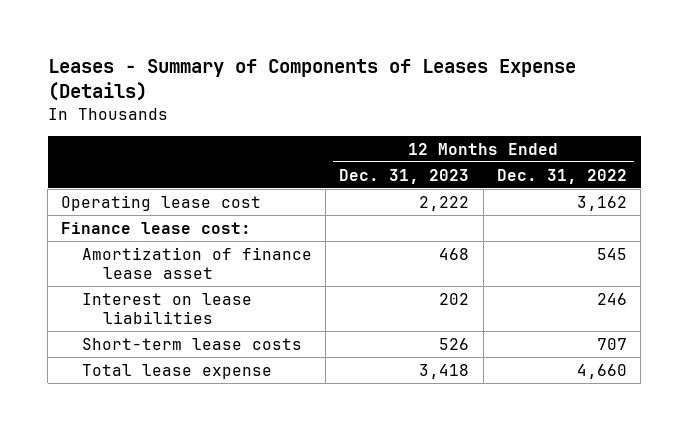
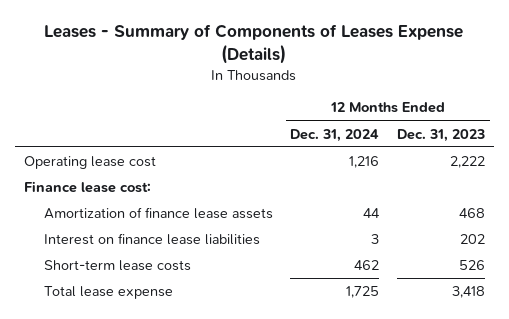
[496,168,627,184] Dec. 31, 2022 -> none
none -> [290,128,380,142] Dec. 31, 2024
[81,246,312,279] Amortization of finance lease asset -> [43,207,273,220] Amortization of finance lease assets
[81,292,252,324] Interest on lease liabilities -> [43,233,260,246] Interest on finance lease liabilities

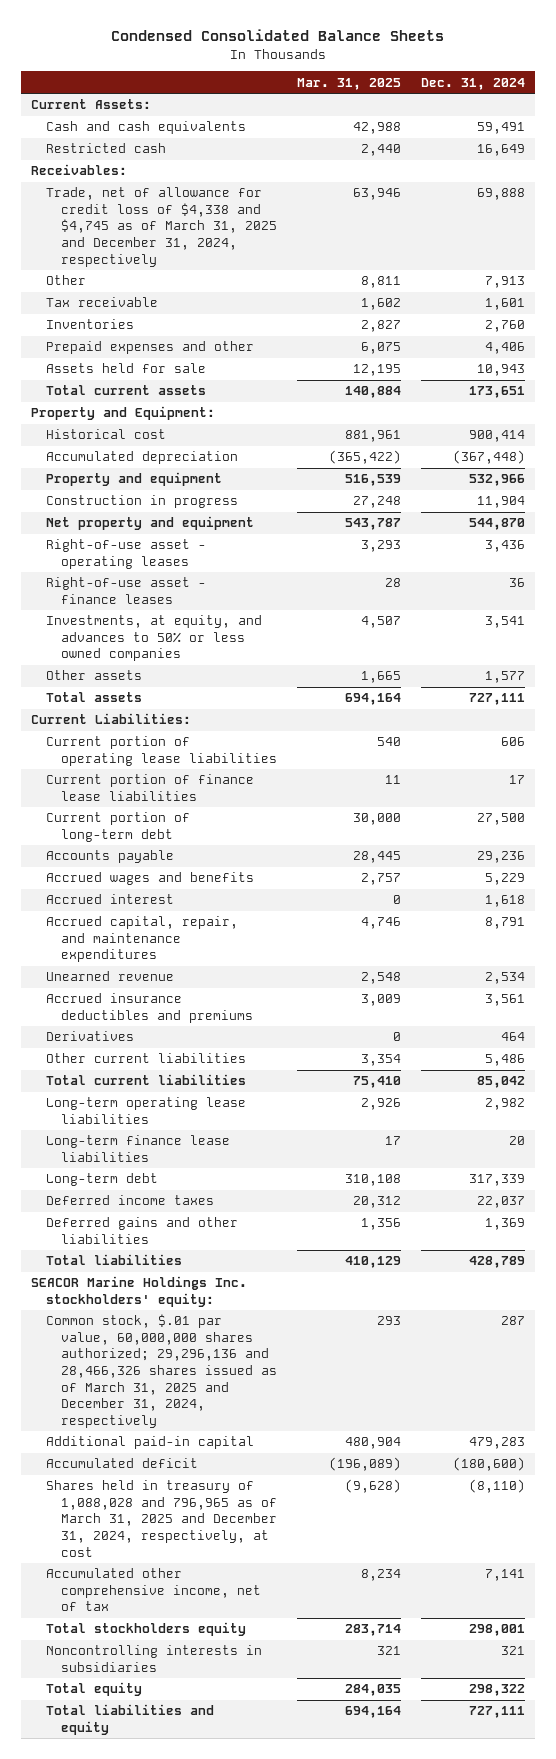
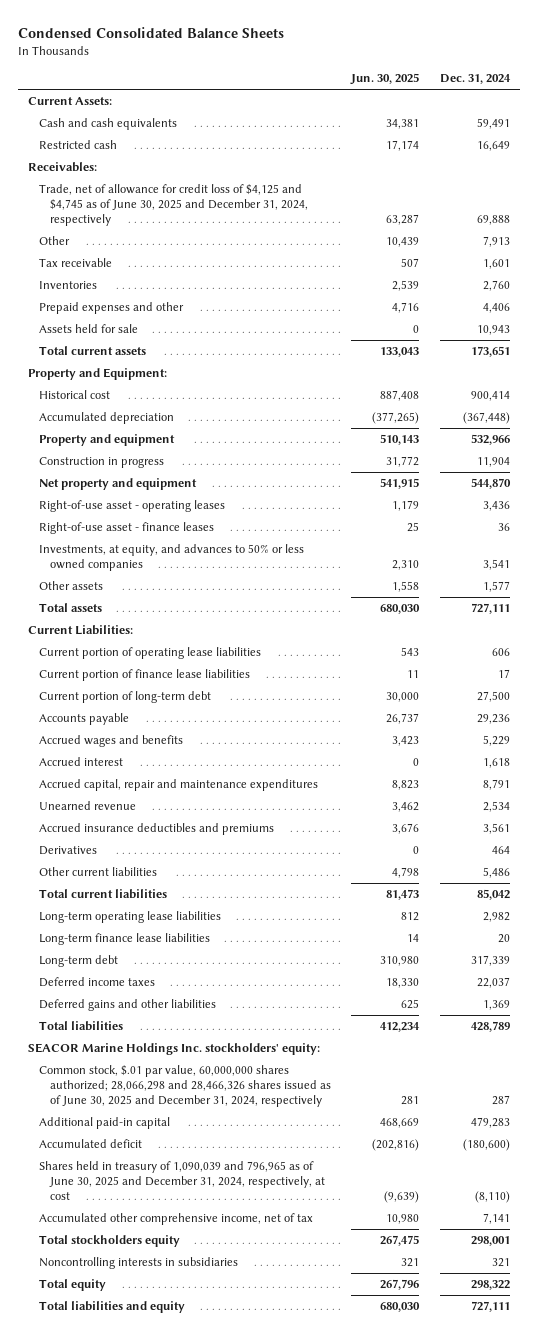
[297,77,402,90] Mar. 31, 2025 -> none
none -> [350,73,420,86] Jun. 30, 2025
[46,187,278,267] Trade, net of allowance for credit loss of $4,338 and $4,745 as of March 31, 2025 and December 31, 2024, respectively -> [39,184,308,226] Trade, net of allowance for credit loss of $4,125 and $4,745 as of June 30, 2025 and December 31, 2024, respectively
[46,916,239,963] Accrued capital, repair, and maintenance expenditures -> [39,779,319,792] Accrued capital, repair and maintenance expenditures
[46,1314,278,1428] Common stock, $.01 par value, 60,000,000 shares authorized; 29,296,136 and 28,466,326 shares issued as of March 31, 2025 and December 31, 2024, respectively -> [39,1065,331,1107] Common stock, $.01 par value, 60,000,000 shares authorized; 28,066,298 and 28,466,326 shares issued as of June 30, 2025 and December 31, 2024, respectively
[46,1480,278,1557] Shares held in treasury of 1,088,028 and 796,965 as of March 31, 2025 and December 31, 2024, respectively, at cost -> [39,1161,325,1200] Shares held in treasury of 1,090,039 and 796,965 as of June 30, 2025 and December 31, 2024, respectively, at cost

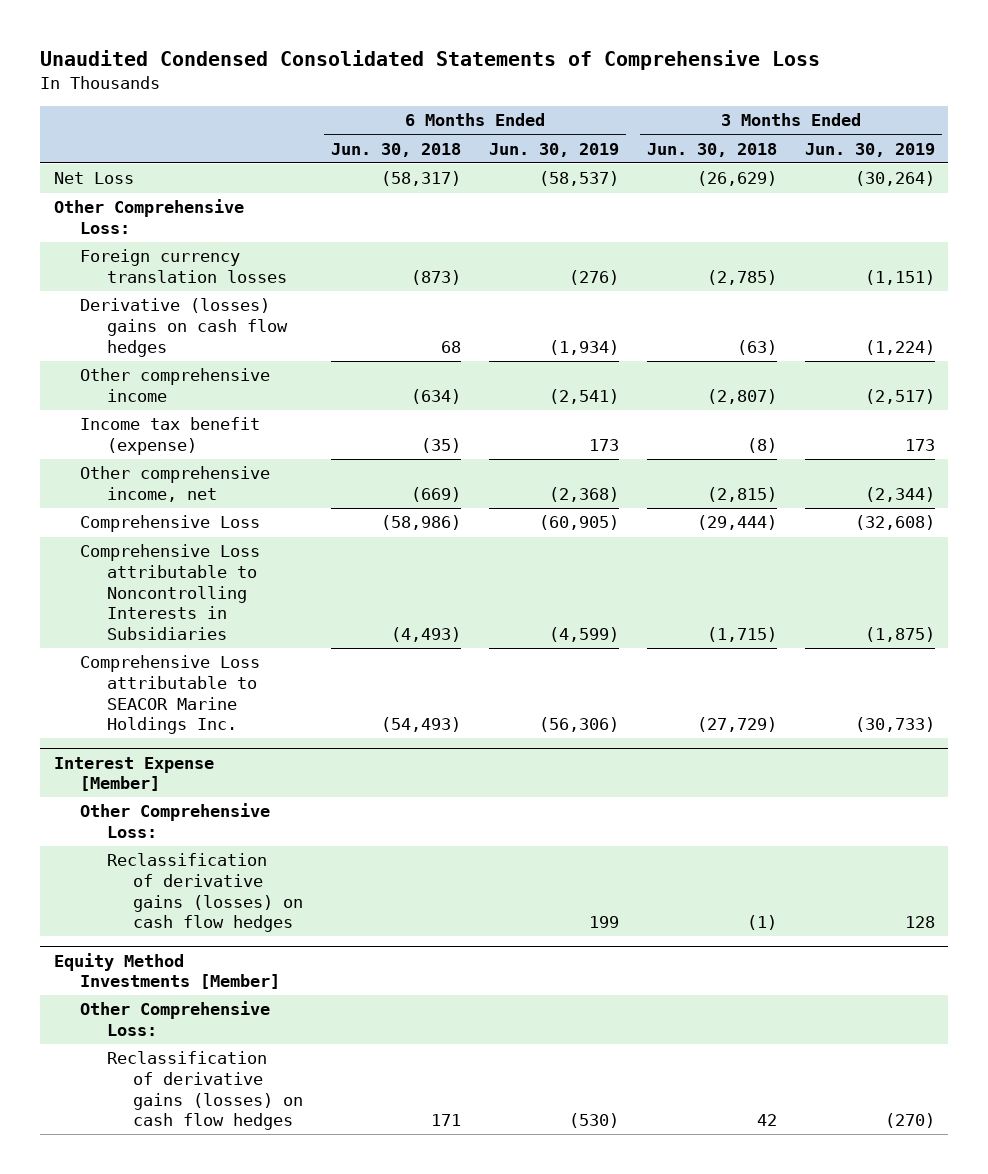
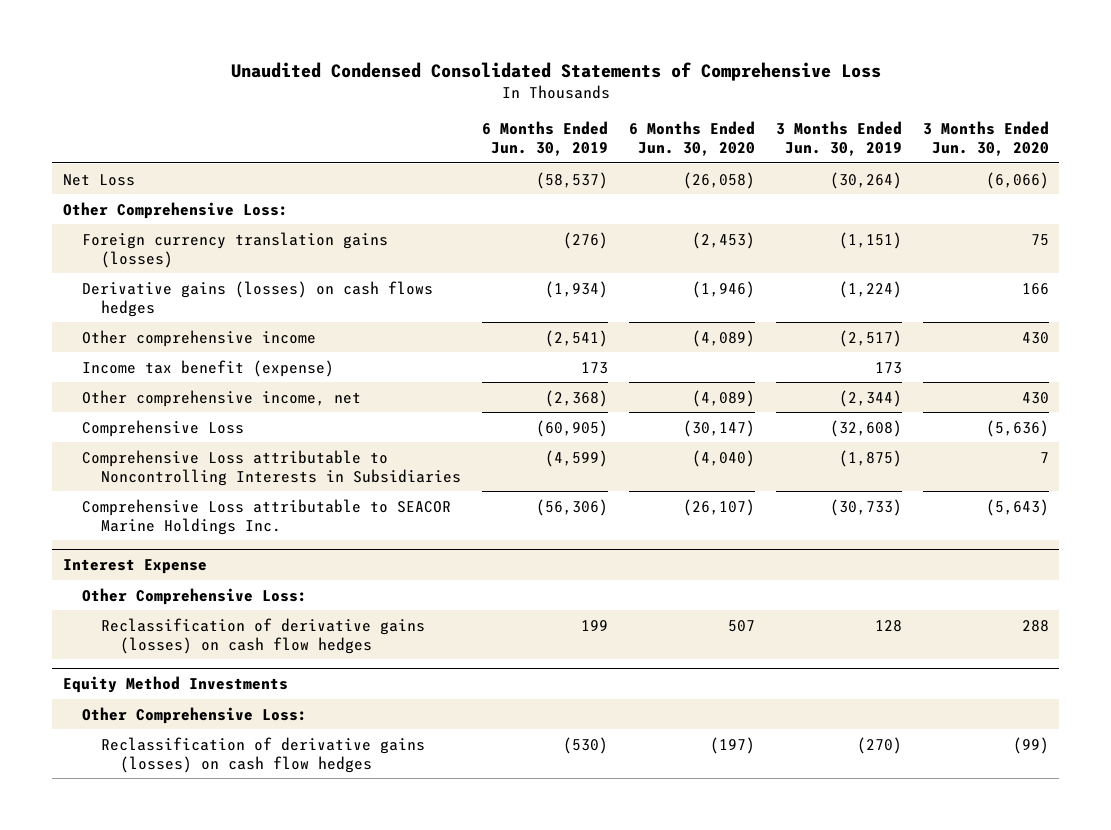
[330,142,461,157] Jun. 30, 2018 -> none
[646,142,777,157] Jun. 30, 2018 -> none
none -> [628,120,755,157] 6 Months Ended Jun. 30, 2020
none -> [922,120,1049,157] 3 Months Ended Jun. 30, 2020
[80,249,287,284] Foreign currency translation losses -> [81,231,388,268] Foreign currency translation gains (losses)
[80,298,288,357] Derivative (losses) gains on cash flow hedges -> [81,280,433,317] Derivative gains (losses) on cash flows hedges
[53,756,214,792] Interest Expense [Member] -> [62,559,207,575] Interest Expense
[53,952,281,990] Equity Method Investments [Member] -> [62,676,288,694] Equity Method Investments

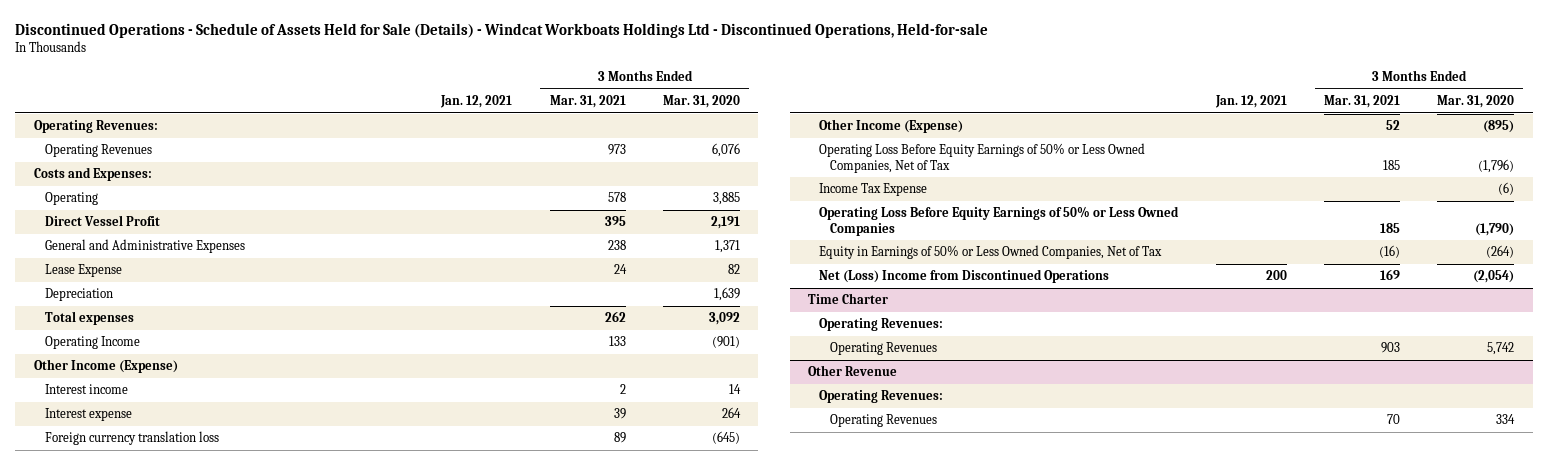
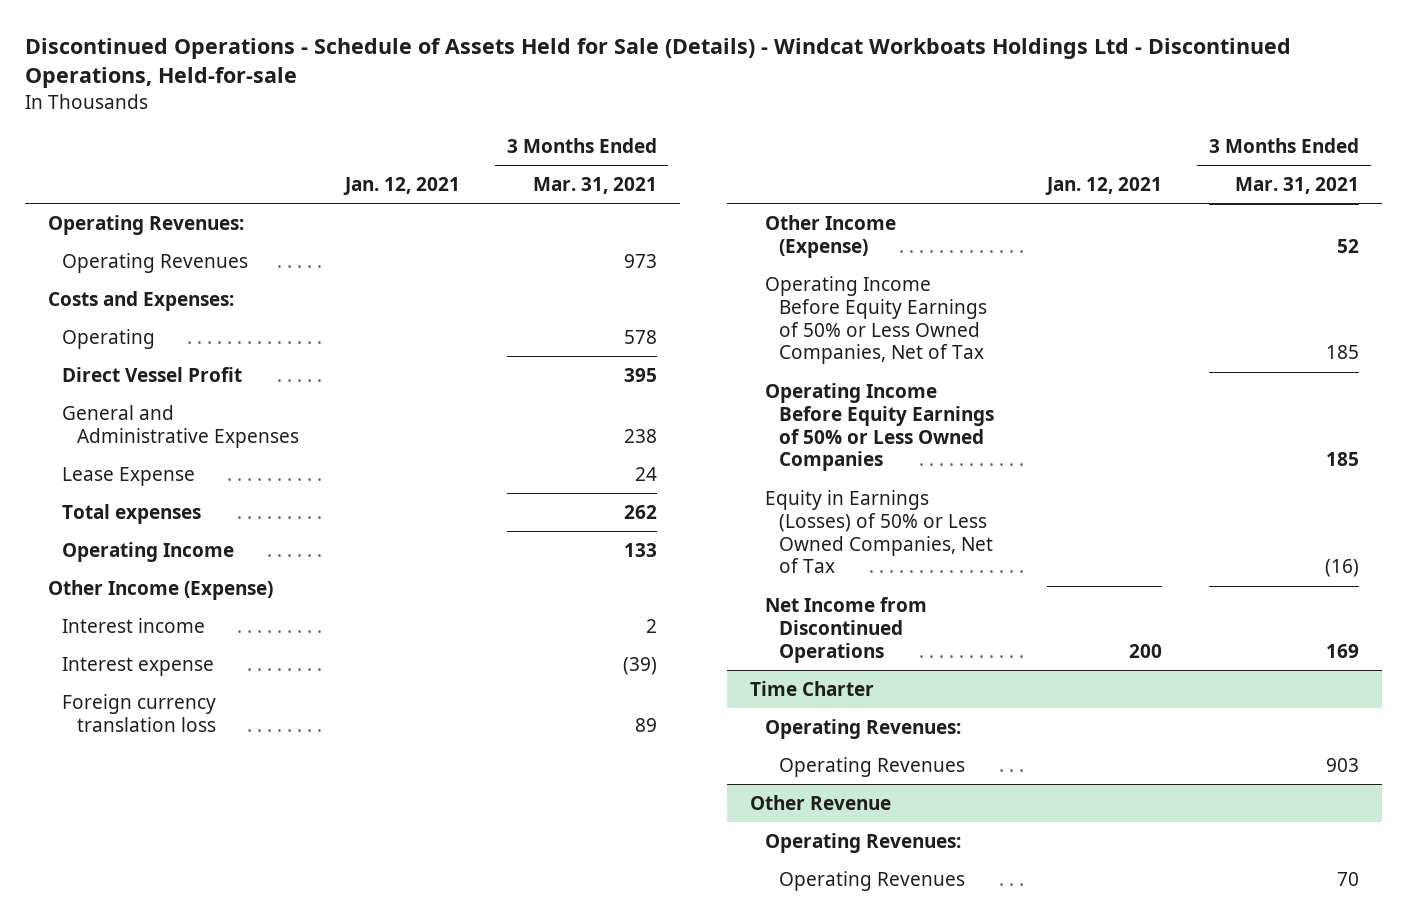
[662,94,740,108] Mar. 31, 2020 -> none
[45,288,114,302] Depreciation -> none
[613,408,626,420] 39 -> [622,656,657,675] (39)
[819,183,928,197] Income Tax Expense -> none
[819,143,1146,173] Operating Loss Before Equity Earnings of 50% or Less Owned Companies, Net of Tax -> [764,275,987,365] Operating Income Before Equity Earnings of 50% or Less Owned Companies, Net of Tax
[819,206,1180,236] Operating Loss Before Equity Earnings of 50% or Less Owned Companies -> [764,382,994,472] Operating Income Before Equity Earnings of 50% or Less Owned Companies
[819,245,1163,260] Equity in Earnings of 50% or Less Owned Companies, Net of Tax -> [764,489,993,574] Equity in Earnings (Losses) of 50% or Less Owned Companies, Net of Tax
[819,269,1110,284] Net (Loss) Income from Discontinued Operations -> [764,596,927,663] Net Income from Discontinued Operations

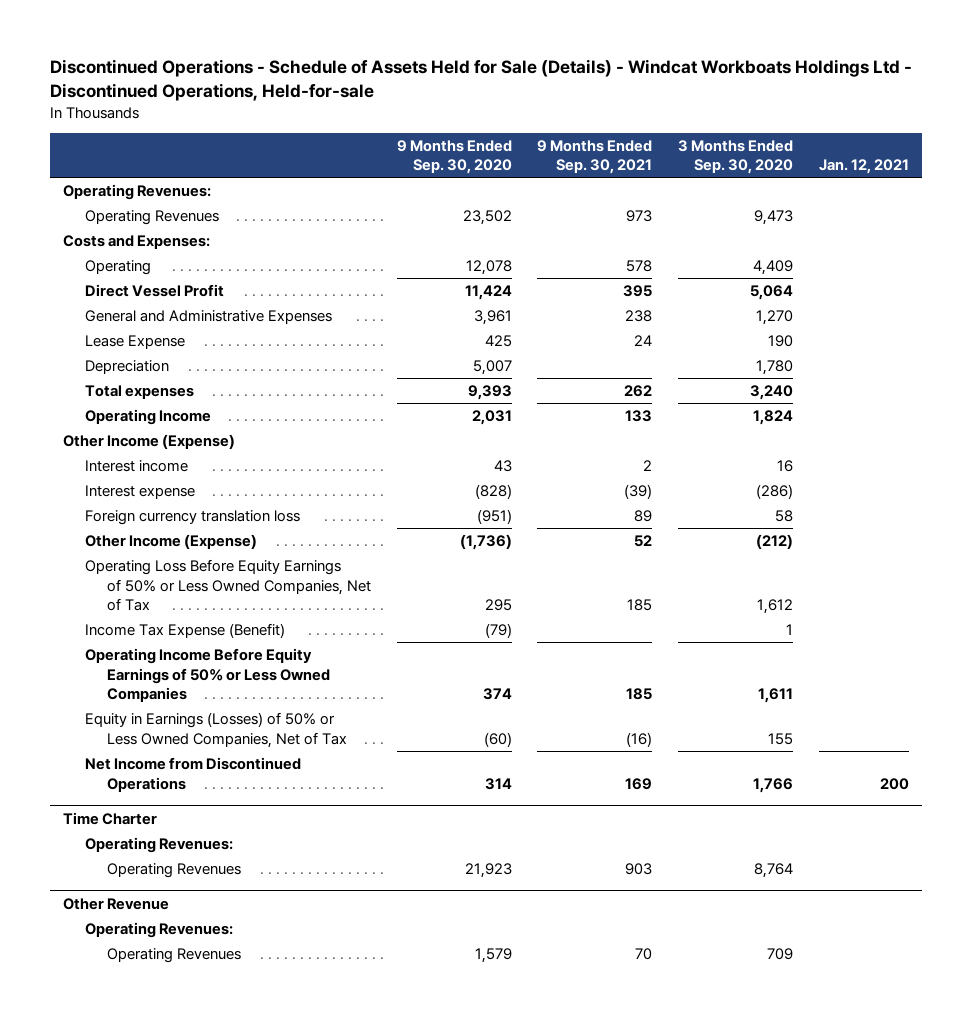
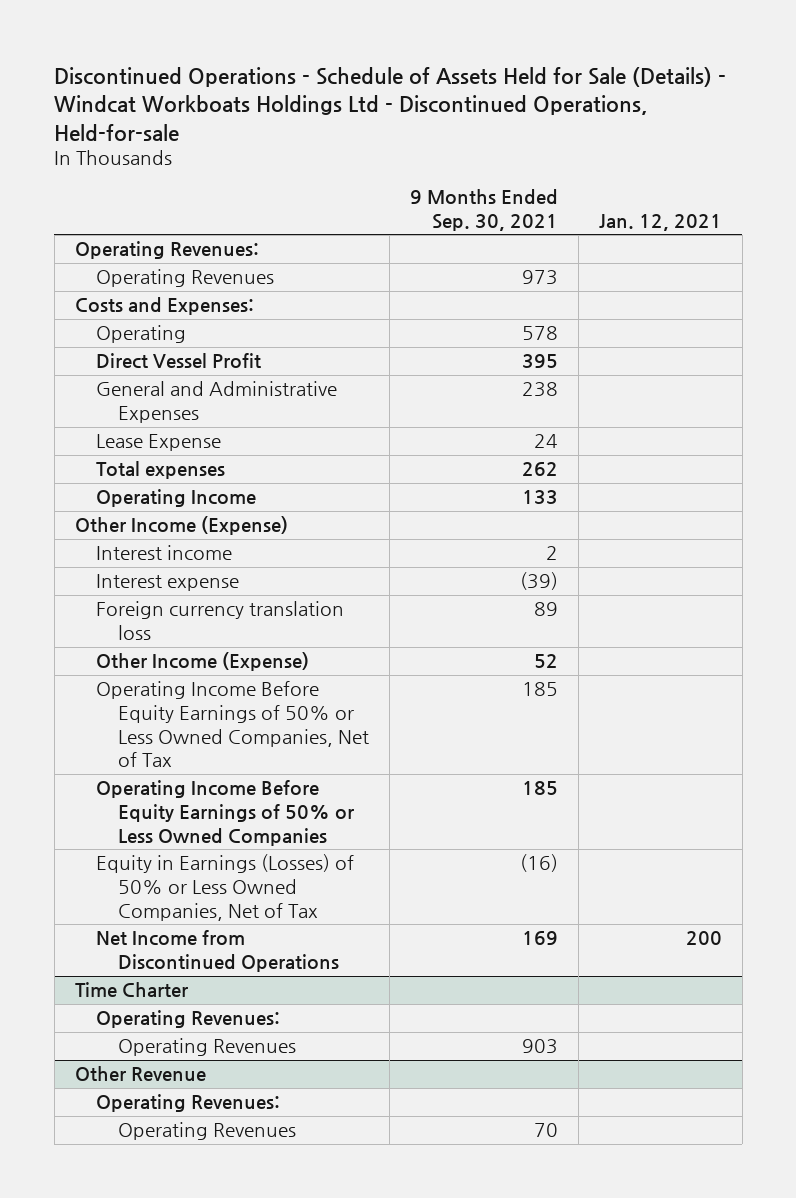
[396,139,512,175] 9 Months Ended Sep. 30, 2020 -> none
[678,139,794,175] 3 Months Ended Sep. 30, 2020 -> none
[84,359,169,374] Depreciation -> none
[84,622,285,638] Income Tax Expense (Benefit) -> none
[84,558,371,612] Operating Loss Before Equity Earnings of 50% or Less Owned Companies, Net of Tax -> [96,681,369,768] Operating Income Before Equity Earnings of 50% or Less Owned Companies, Net of Tax

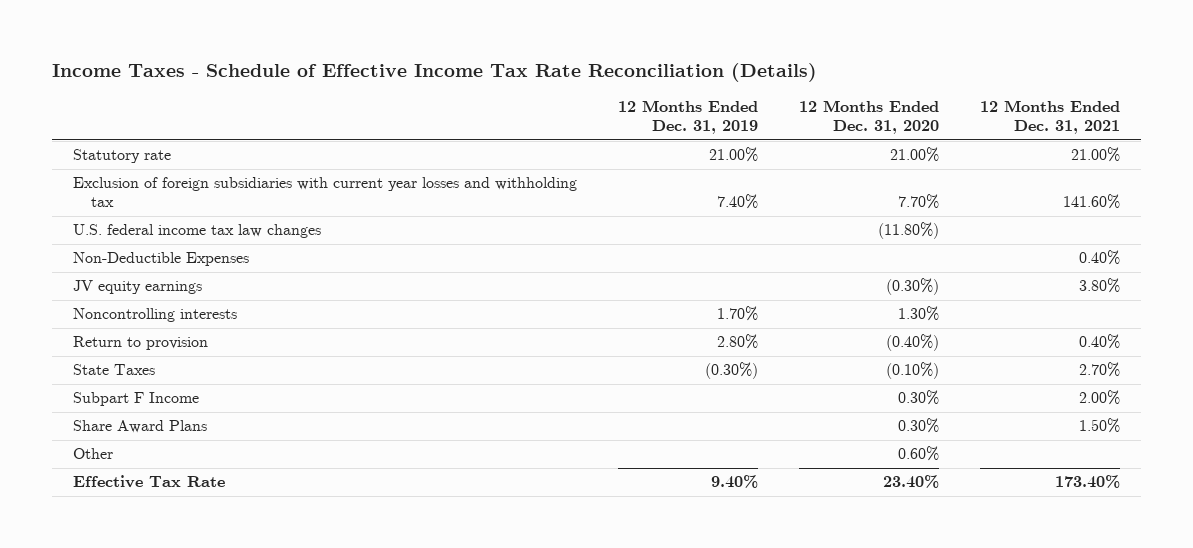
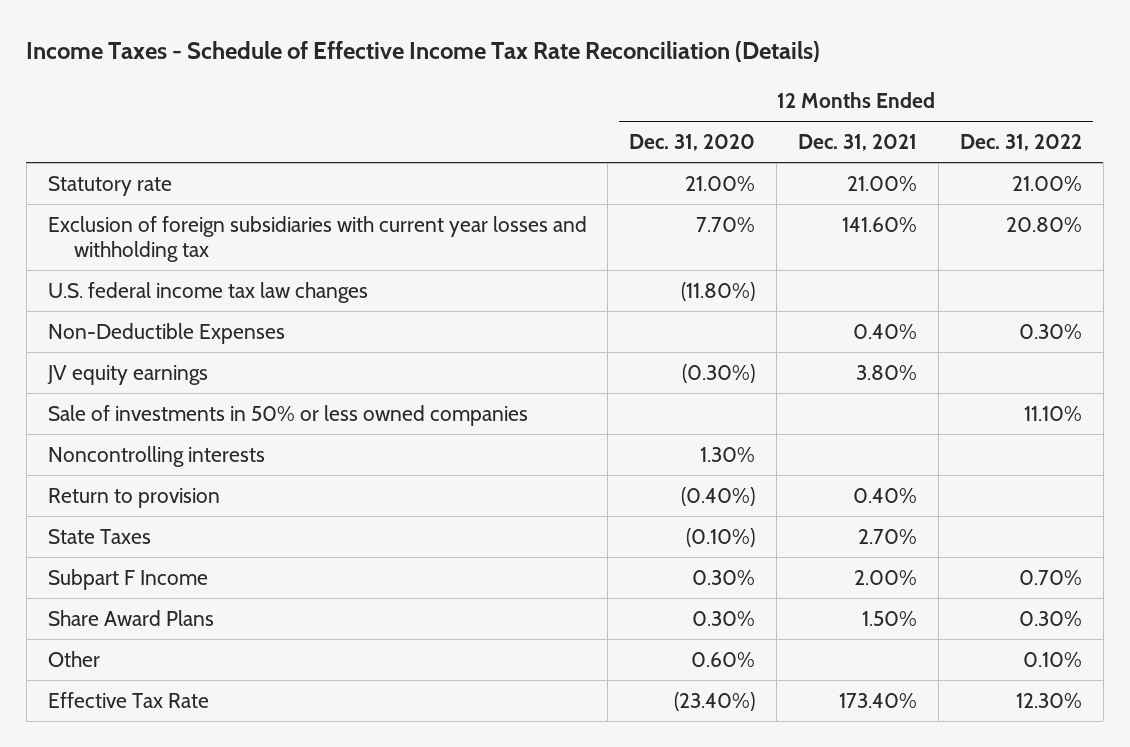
[617,100,758,135] 12 Months Ended Dec. 31, 2019 -> none
none -> [960,133,1083,151] Dec. 31, 2022
none -> [47,404,528,426] Sale of investments in 50% or less owned companies
[883,475,940,489] 23.40% -> [674,691,756,711] (23.40%)

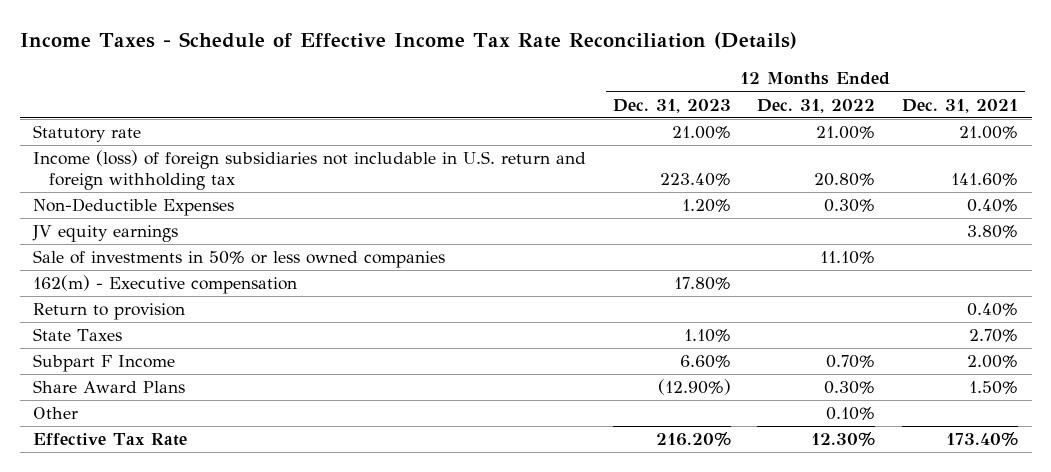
[629,133,756,151] Dec. 31, 2020 -> none
none -> [612,98,731,113] Dec. 31, 2023
[47,281,368,303] U.S. federal income tax law changes -> none
[47,215,587,262] Exclusion of foreign subsidiaries with current year losses and withholding tax -> [32,150,586,190] Income (loss) of foreign subsidiaries not includable in U.S. return and foreign withholding tax
[47,445,265,467] Noncontrolling interests -> none
none -> [32,275,297,295] 162(m) - Executive compensation

